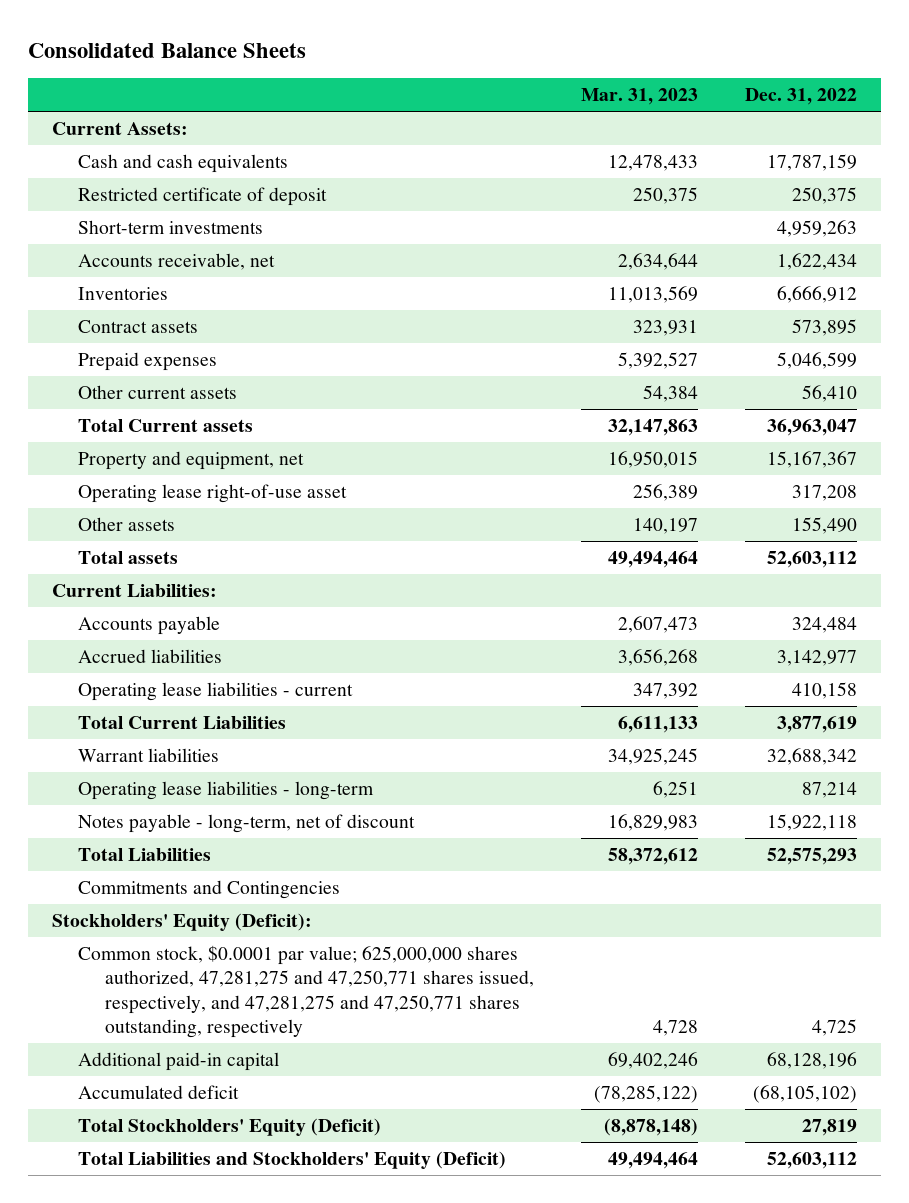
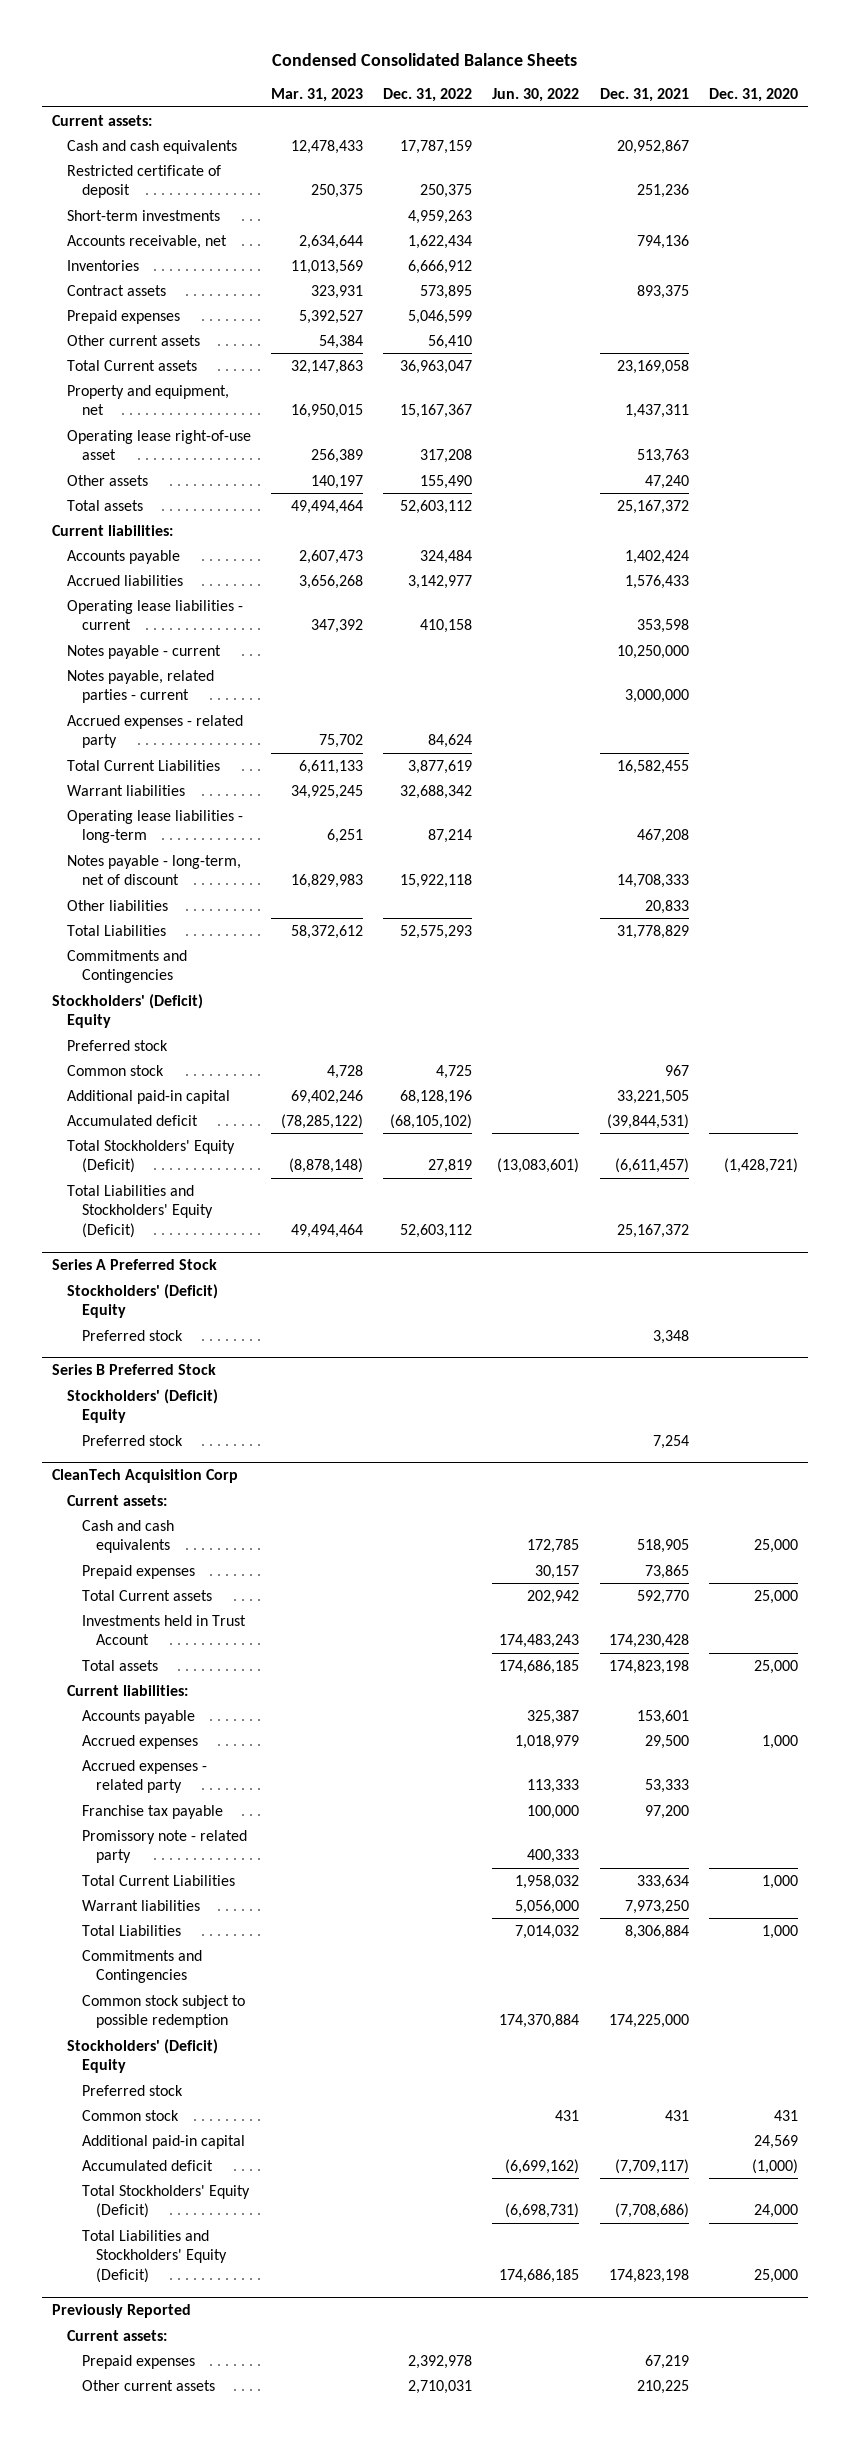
[28,43,307,59] Consolidated Balance Sheets -> [272,53,578,67] Condensed Consolidated Balance Sheets
none -> [492,88,580,103] Jun. 30, 2022
none -> [599,88,689,103] Dec. 31, 2021
none -> [708,88,798,103] Dec. 31, 2020
[51,121,188,135] Current Assets: -> [52,114,153,126] Current assets:
[51,583,217,597] Current Liabilities: -> [52,524,174,536] Current liabilities:
none -> [66,644,221,659] Notes payable - current
none -> [66,669,214,704] Notes payable, related parties - current
none -> [66,714,243,749] Accrued expenses - related party
none -> [66,899,168,911] Other liabilities
[51,912,312,931] Stockholders' Equity (Deficit): -> [52,993,204,1029] Stockholders' (Deficit) Equity
none -> [66,1039,168,1051] Preferred stock
[78,944,534,1039] Common stock, $0.0001 par value; 625,000,000 shares authorized, 47,281,275 and 47,250,771 shares issued, respectively, and 47,281,275 and 47,250,771 shares outstanding, respectively -> [66,1064,164,1076] Common stock
none -> [52,1259,218,1271] Series A Preferred Stock
none -> [66,1283,218,1319] Stockholders' (Deficit) Equity
none -> [81,1329,183,1341] Preferred stock
none -> [52,1364,217,1376] Series B Preferred Stock
none -> [66,1388,218,1424] Stockholders' (Deficit) Equity
none -> [81,1434,183,1446] Preferred stock
none -> [52,1469,239,1484] CleanTech Acquisition Corp
none -> [66,1494,167,1506] Current assets:
none -> [81,1519,174,1554] Cash and cash equivalents
none -> [81,1564,195,1579] Prepaid expenses
none -> [81,1589,212,1601] Total Current assets
none -> [81,1614,246,1646] Investments held in Trust Account
none -> [81,1659,158,1671] Total assets
none -> [66,1684,188,1696] Current liabilities:
none -> [81,1709,195,1724] Accounts payable
none -> [81,1734,198,1749] Accrued expenses
none -> [81,1759,207,1794] Accrued expenses - related party
none -> [81,1804,223,1819] Franchise tax payable
none -> [81,1829,247,1864] Promissory note - related party
none -> [81,1874,235,1886] Total Current Liabilities
none -> [81,1899,200,1911] Warrant liabilities
none -> [81,1924,181,1936] Total Liabilities
none -> [81,1949,202,1984] Commitments and Contingencies
none -> [81,1994,245,2029] Common stock subject to possible redemption
none -> [66,2038,218,2074] Stockholders' (Deficit) Equity
none -> [81,2084,183,2096] Preferred stock
none -> [81,2109,179,2121] Common stock
none -> [81,2134,245,2149] Additional paid-in capital
none -> [81,2159,213,2171] Accumulated deficit
none -> [81,2184,250,2219] Total Stockholders' Equity (Deficit)
none -> [81,2229,228,2284] Total Liabilities and Stockholders' Equity (Deficit)
none -> [52,2304,192,2319] Previously Reported
none -> [66,2329,167,2341] Current assets:
none -> [81,2354,195,2369] Prepaid expenses
none -> [81,2379,215,2391] Other current assets

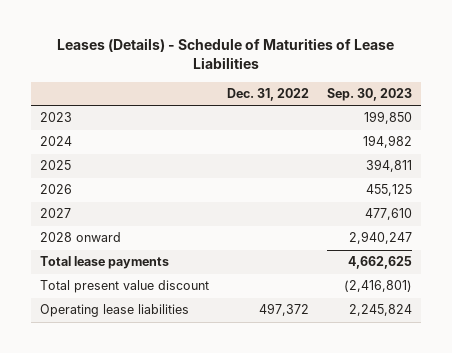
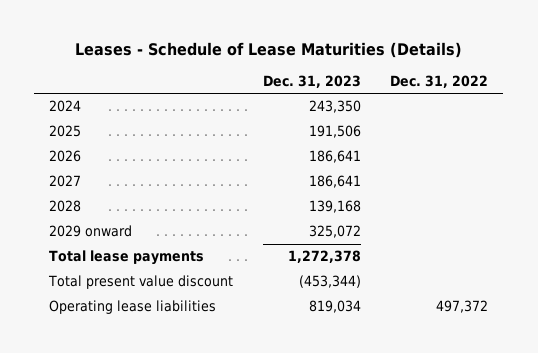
[56,38,394,70] Leases (Details) - Schedule of Maturities of Lease Liabilities -> [74,42,462,59] Leases - Schedule of Lease Maturities (Details)
[326,87,412,101] Sep. 30, 2023 -> none
none -> [262,74,361,88] Dec. 31, 2023
[39,112,72,123] 2023 -> none
none -> [49,200,82,213] 2028
[39,232,121,243] 2028 onward -> [49,225,133,238] 2029 onward

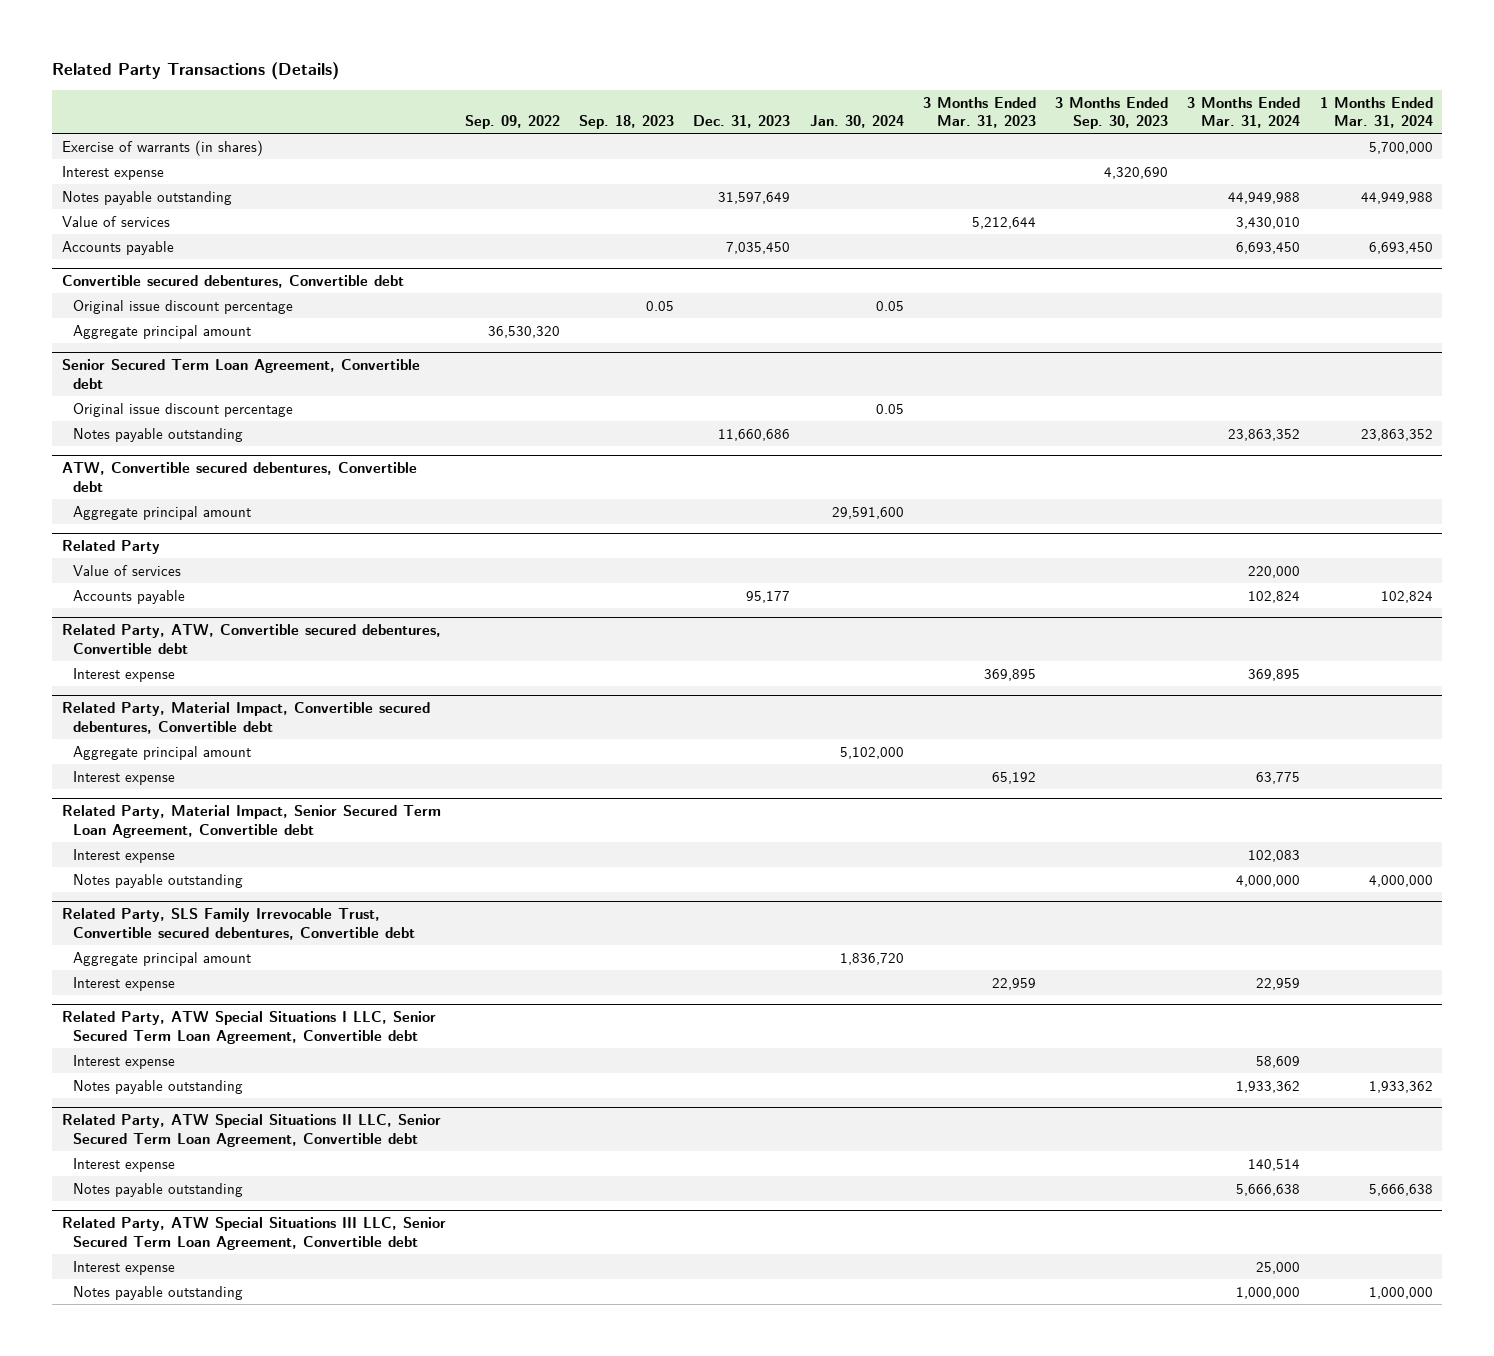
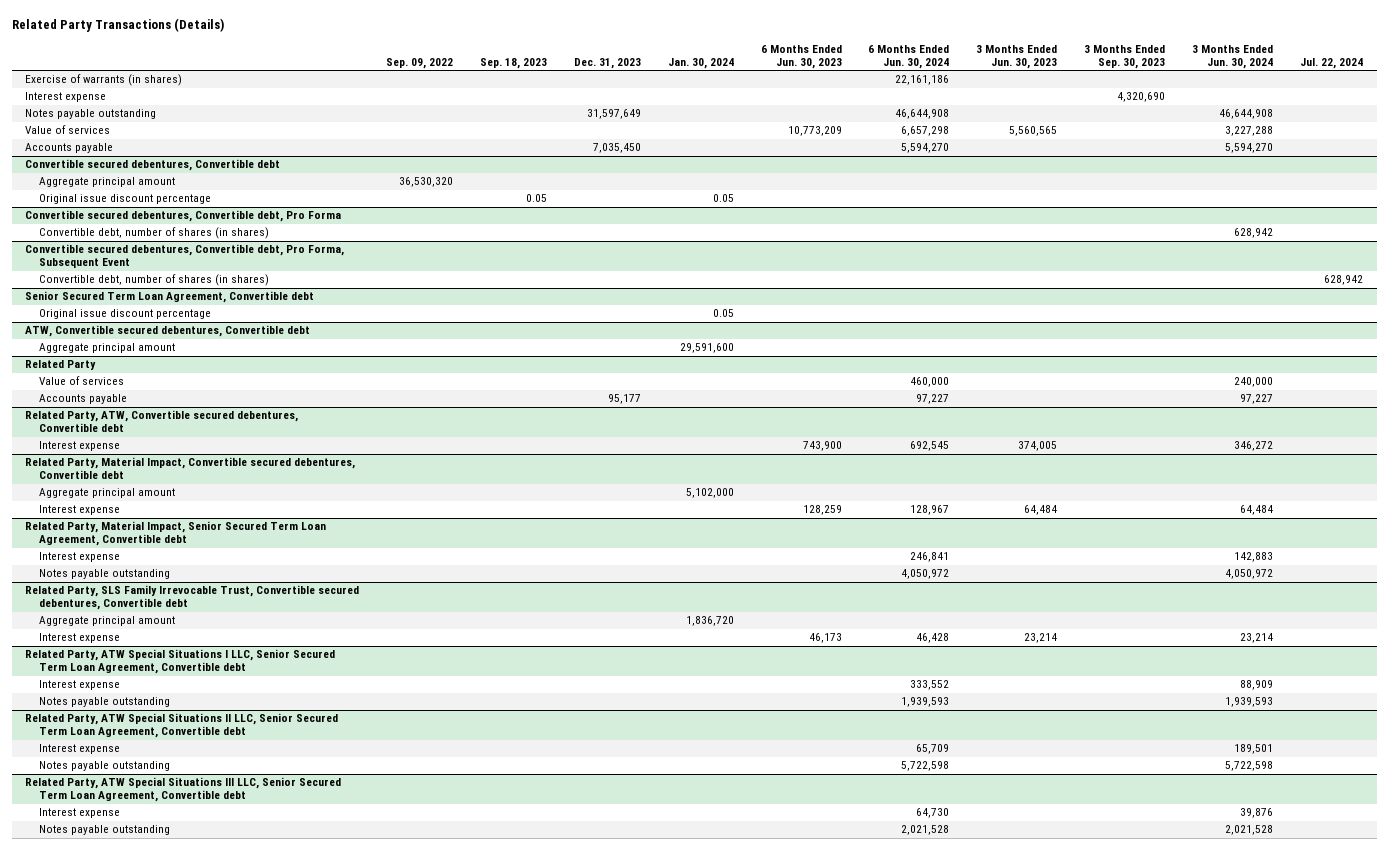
[922,96,1036,129] 3 Months Ended Mar. 31, 2023 -> none
[1187,96,1301,129] 3 Months Ended Mar. 31, 2024 -> none
[1319,96,1433,129] 1 Months Ended Mar. 31, 2024 -> none
none -> [760,45,842,70] 6 Months Ended Jun. 30, 2023
none -> [868,45,950,70] 6 Months Ended Jun. 30, 2024
none -> [976,45,1058,70] 3 Months Ended Jun. 30, 2023
none -> [1192,45,1274,70] 3 Months Ended Jun. 30, 2024
none -> [1300,58,1364,70] Jul. 22, 2024
[73,299,294,314] Original issue discount percentage -> [39,194,212,205] Original issue discount percentage
none -> [25,210,342,223] Convertible secured debentures, Convertible debt, Pro Forma
none -> [39,227,270,240] Convertible debt, number of shares (in shares)
none -> [25,244,345,269] Convertible secured debentures, Convertible debt, Pro Forma, Subsequent Event
none -> [39,274,270,287] Convertible debt, number of shares (in shares)
[73,427,244,442] Notes payable outstanding -> none

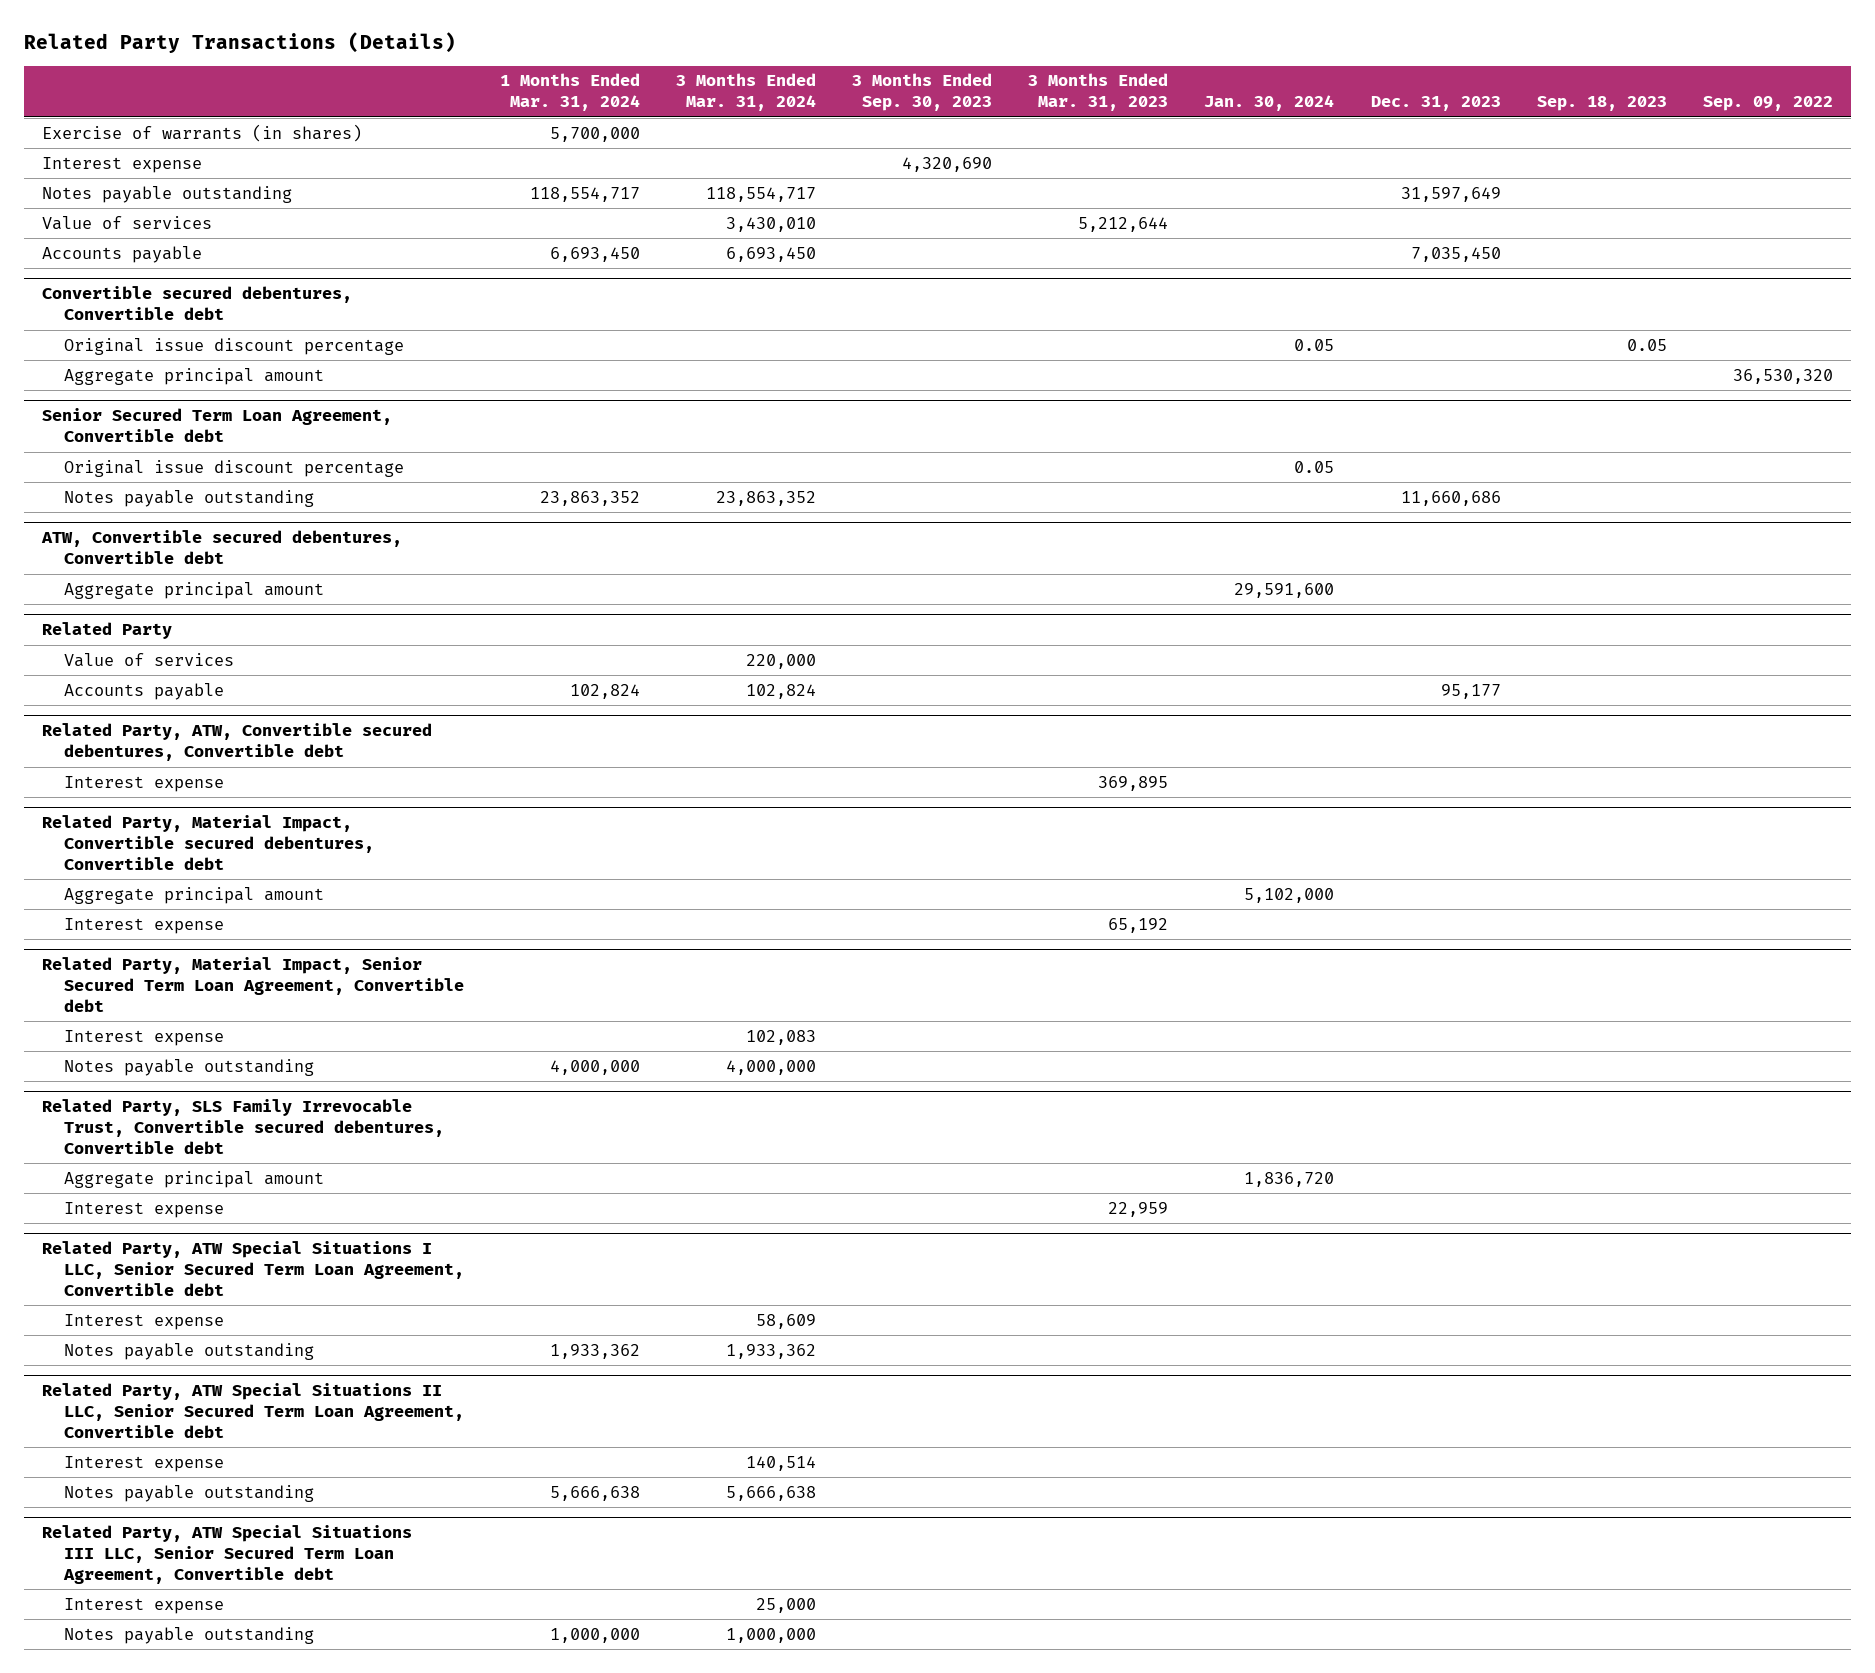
[760,45,842,70] 6 Months Ended Jun. 30, 2023 -> none
[868,45,950,70] 6 Months Ended Jun. 30, 2024 -> none
[976,45,1058,70] 3 Months Ended Jun. 30, 2023 -> none
[1192,45,1274,70] 3 Months Ended Jun. 30, 2024 -> none
[1300,58,1364,70] Jul. 22, 2024 -> none
none -> [500,73,641,112] 1 Months Ended Mar. 31, 2024
none -> [676,73,817,112] 3 Months Ended Mar. 31, 2024
none -> [1028,73,1169,112] 3 Months Ended Mar. 31, 2023
[25,210,342,223] Convertible secured debentures, Convertible debt, Pro Forma -> none
[39,227,270,240] Convertible debt, number of shares (in shares) -> none
[25,244,345,269] Convertible secured debentures, Convertible debt, Pro Forma, Subsequent Event -> none
[39,274,270,287] Convertible debt, number of shares (in shares) -> none
[39,177,176,188] Aggregate principal amount -> [63,367,324,385] Aggregate principal amount
none -> [63,489,314,507] Notes payable outstanding

